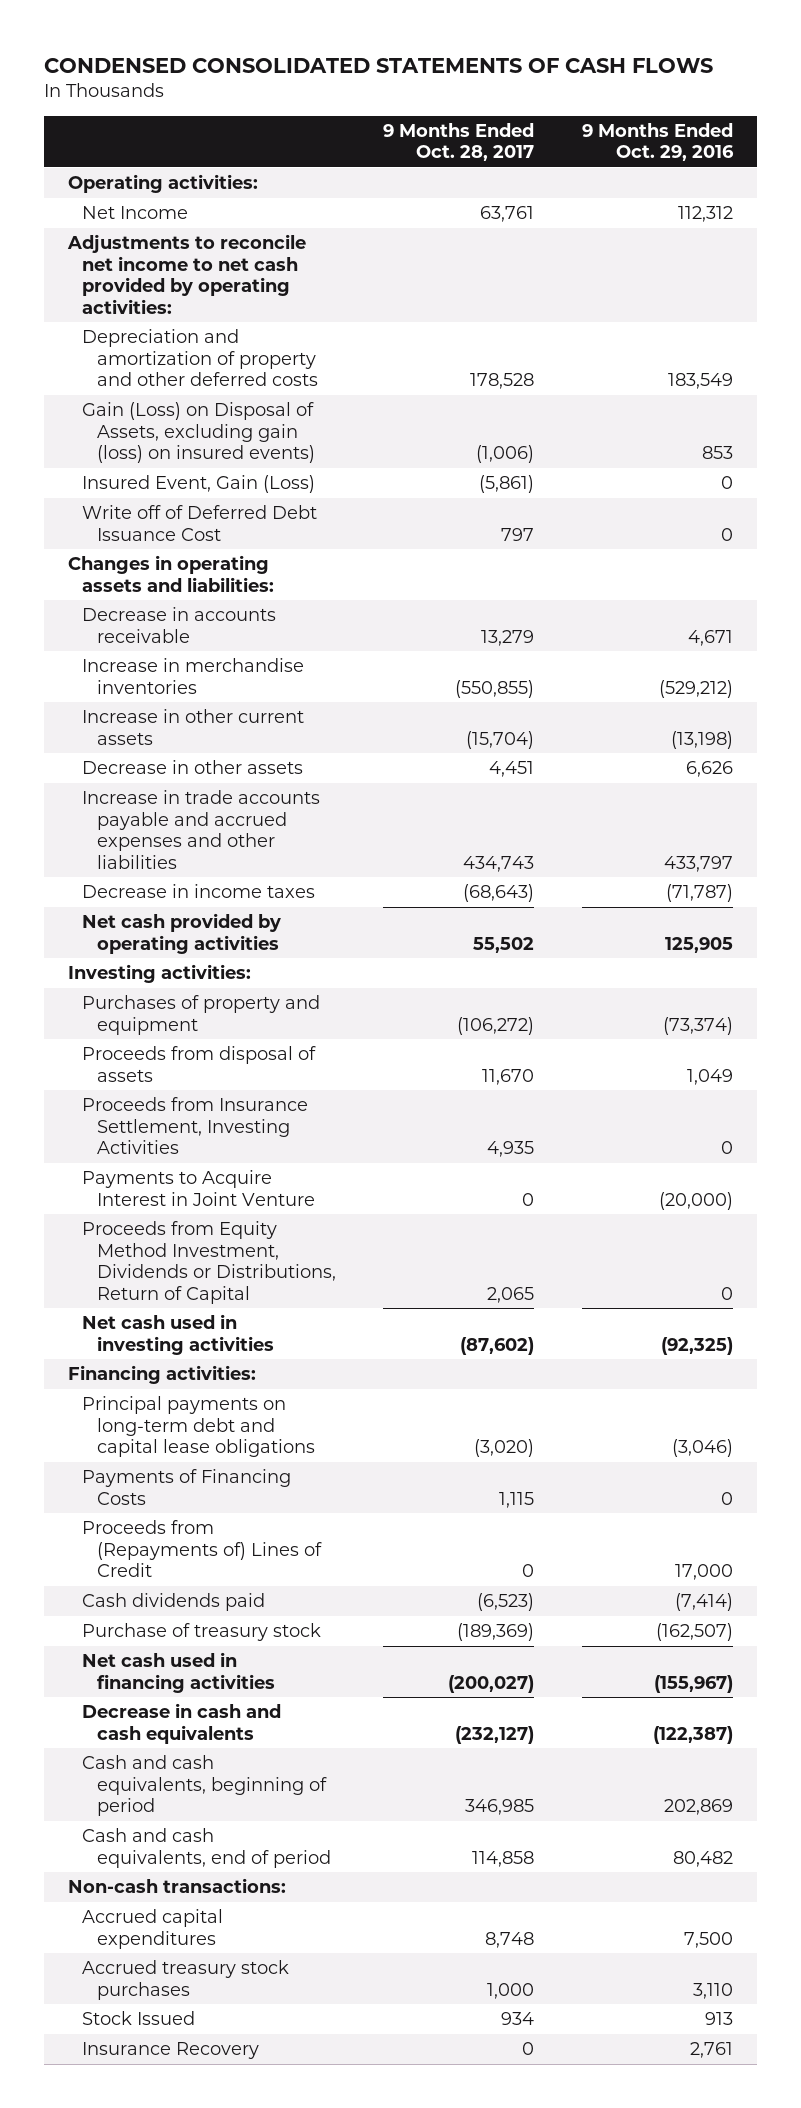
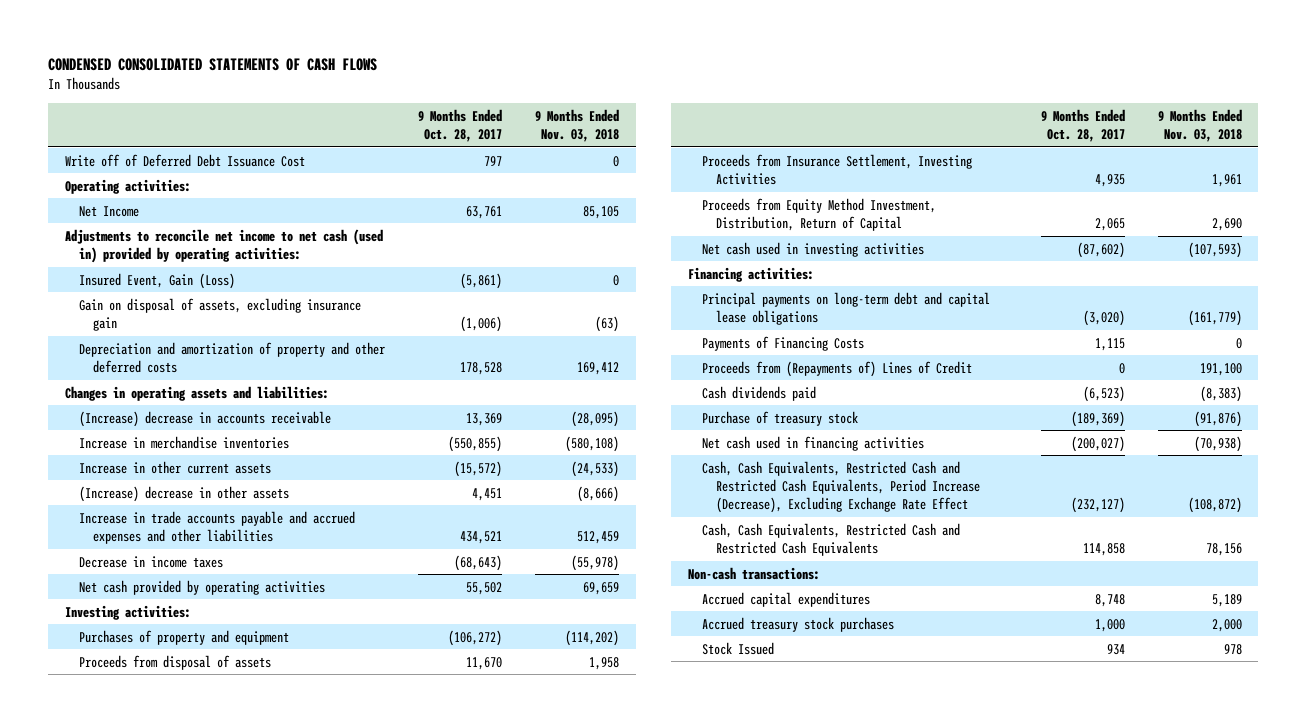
[581,122,734,162] 9 Months Ended Oct. 29, 2016 -> none
none -> [534,108,619,143] 9 Months Ended Nov. 03, 2018
[82,505,318,541] Write off of Deferred Debt Issuance Cost -> [64,153,305,167] Write off of Deferred Debt Issuance Cost
[82,402,315,464] Gain (Loss) on Disposal of Assets, excluding gain (loss) on insured events) -> none
[67,234,307,314] Adjustments to reconcile net income to net cash provided by operating activities: -> [64,228,383,263] Adjustments to reconcile net income to net cash (used in) provided by operating activities:
none -> [78,297,361,331] Gain on disposal of assets, excluding insurance gain
[82,329,318,387] Depreciation and amortization of property and other deferred costs -> [78,341,385,373] Depreciation and amortization of property and other deferred costs
[82,607,277,643] Decrease in accounts receivable -> [78,410,331,427] (Increase) decrease in accounts receivable
[481,629,535,646] 13,279 -> [465,412,502,426] 13,369
[466,730,535,749] (15,704) -> [453,460,502,477] (15,572)
[82,760,304,775] Decrease in other assets -> [78,485,289,502] (Increase) decrease in other assets
[463,855,535,872] 434,743 -> [459,530,502,544] 434,521
[82,1170,315,1206] Payments to Acquire Interest in Joint Venture -> none
[82,1221,336,1304] Proceeds from Equity Method Investment, Dividends or Distributions, Return of Capital -> [701,197,936,231] Proceeds from Equity Method Investment, Distribution, Return of Capital
[82,1755,327,1817] Cash and cash equivalents, beginning of period -> none
[82,1703,282,1744] Decrease in cash and cash equivalents -> [701,460,980,513] Cash, Cash Equivalents, Restricted Cash and Restricted Cash Equivalents, Period Increase (Decrease), Excluding Exchange Rate Effect
[82,1828,331,1868] Cash and cash equivalents, end of period -> [701,522,960,556] Cash, Cash Equivalents, Restricted Cash and Restricted Cash Equivalents
[82,2042,260,2060] Insurance Recovery -> none

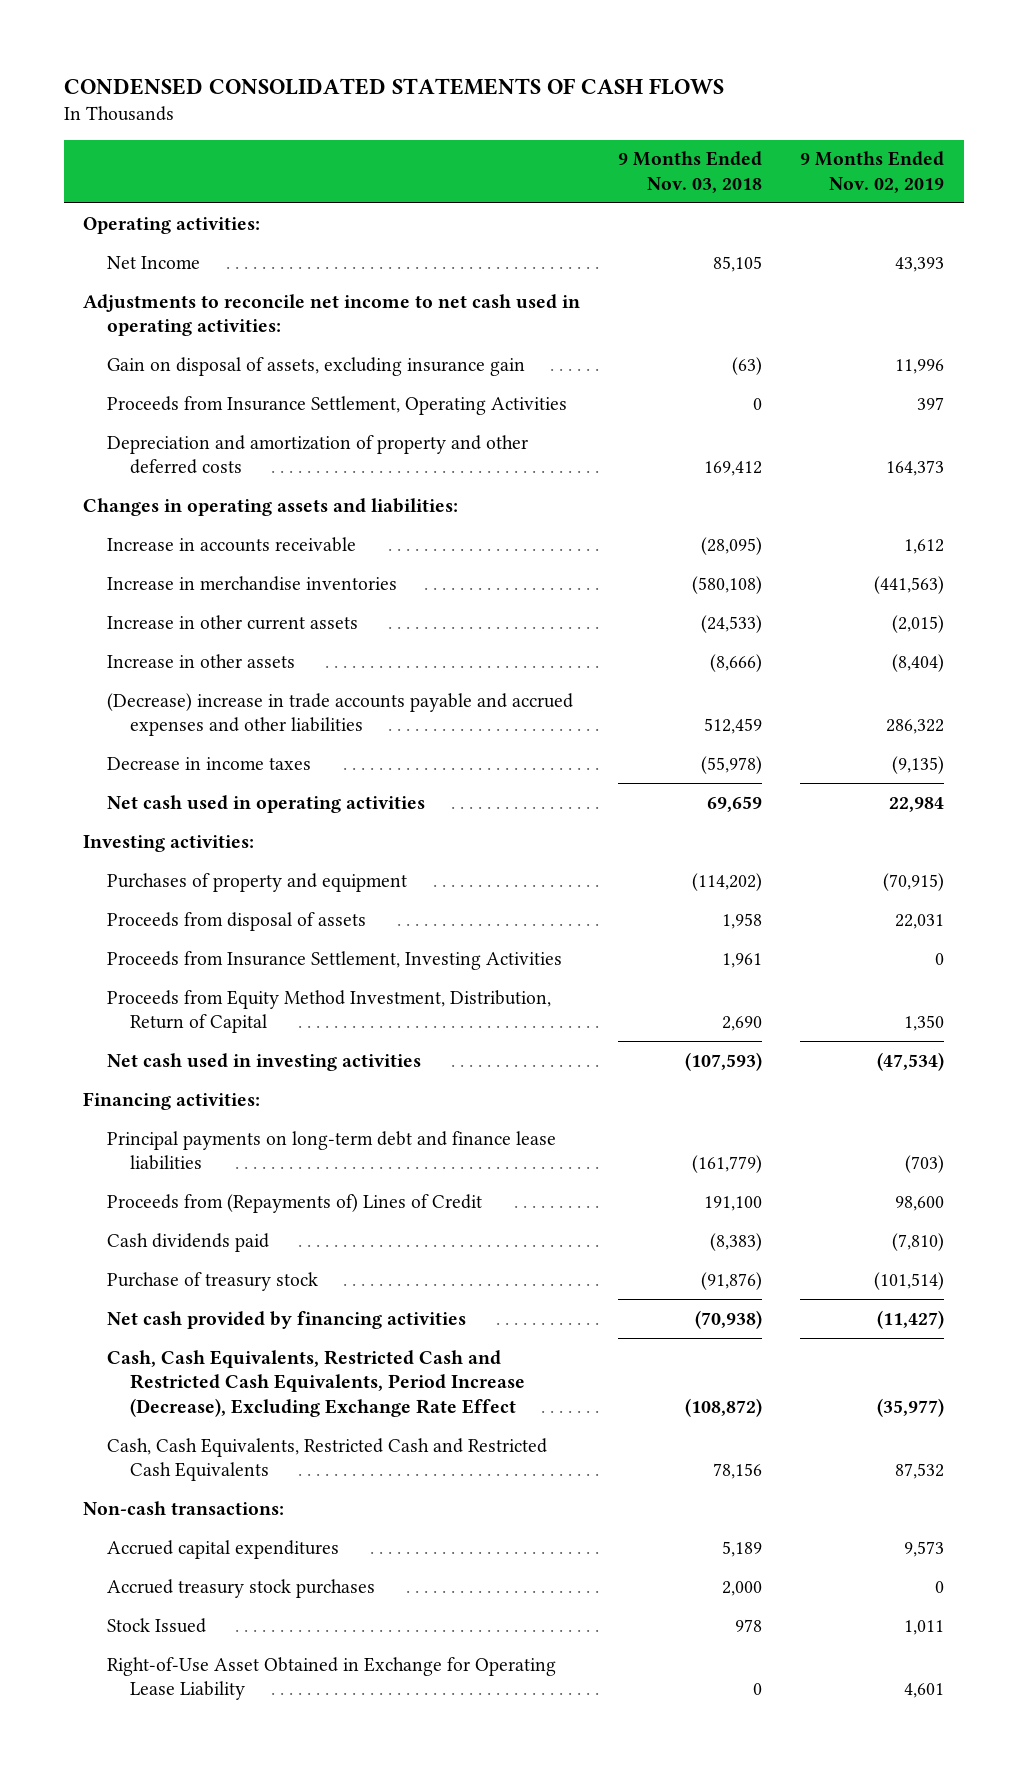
[417,108,502,143] 9 Months Ended Oct. 28, 2017 -> none
none -> [800,151,945,193] 9 Months Ended Nov. 02, 2019
[64,153,305,167] Write off of Deferred Debt Issuance Cost -> none
[78,272,235,289] Insured Event, Gain (Loss) -> none
[64,228,383,263] Adjustments to reconcile net income to net cash (used in) provided by operating activities: -> [82,293,580,337] Adjustments to reconcile net income to net cash used in operating activities:
none -> [106,395,567,415] Proceeds from Insurance Settlement, Operating Activities
[78,410,331,427] (Increase) decrease in accounts receivable -> [106,536,356,552] Increase in accounts receivable
[78,485,289,502] (Increase) decrease in other assets -> [106,653,295,668] Increase in other assets
[78,510,355,544] Increase in trade accounts payable and accrued expenses and other liabilities -> [106,692,573,737] (Decrease) increase in trade accounts payable and accrued expenses and other liabilities
[78,579,325,595] Net cash provided by operating activities -> [106,794,425,813] Net cash used in operating activities
[701,335,864,351] Payments of Financing Costs -> none
[701,291,990,325] Principal payments on long-term debt and capital lease obligations -> [106,1130,556,1171] Principal payments on long-term debt and finance lease liabilities
[701,435,924,451] Net cash used in financing activities -> [106,1310,466,1329] Net cash provided by financing activities
none -> [106,1656,556,1701] Right-of-Use Asset Obtained in Exchange for Operating Lease Liability

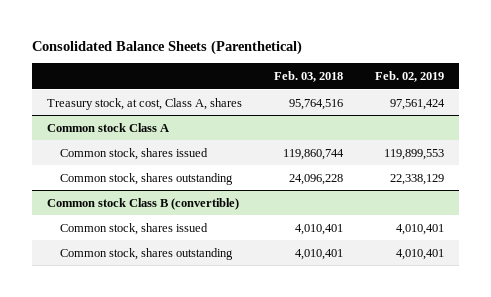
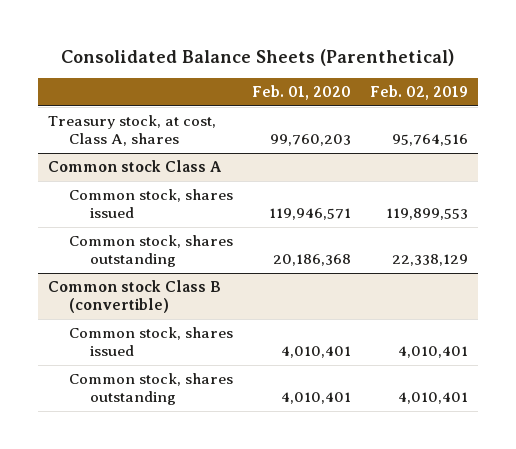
[274,71,344,83] Feb. 03, 2018 -> none
none -> [252,85,352,101] Feb. 01, 2020
[389,98,445,110] 97,561,424 -> [392,134,469,147] 95,764,516

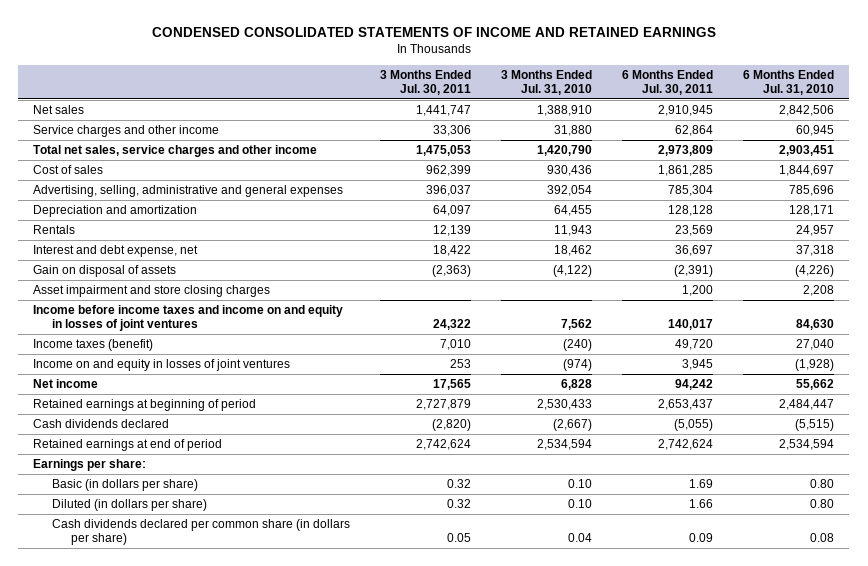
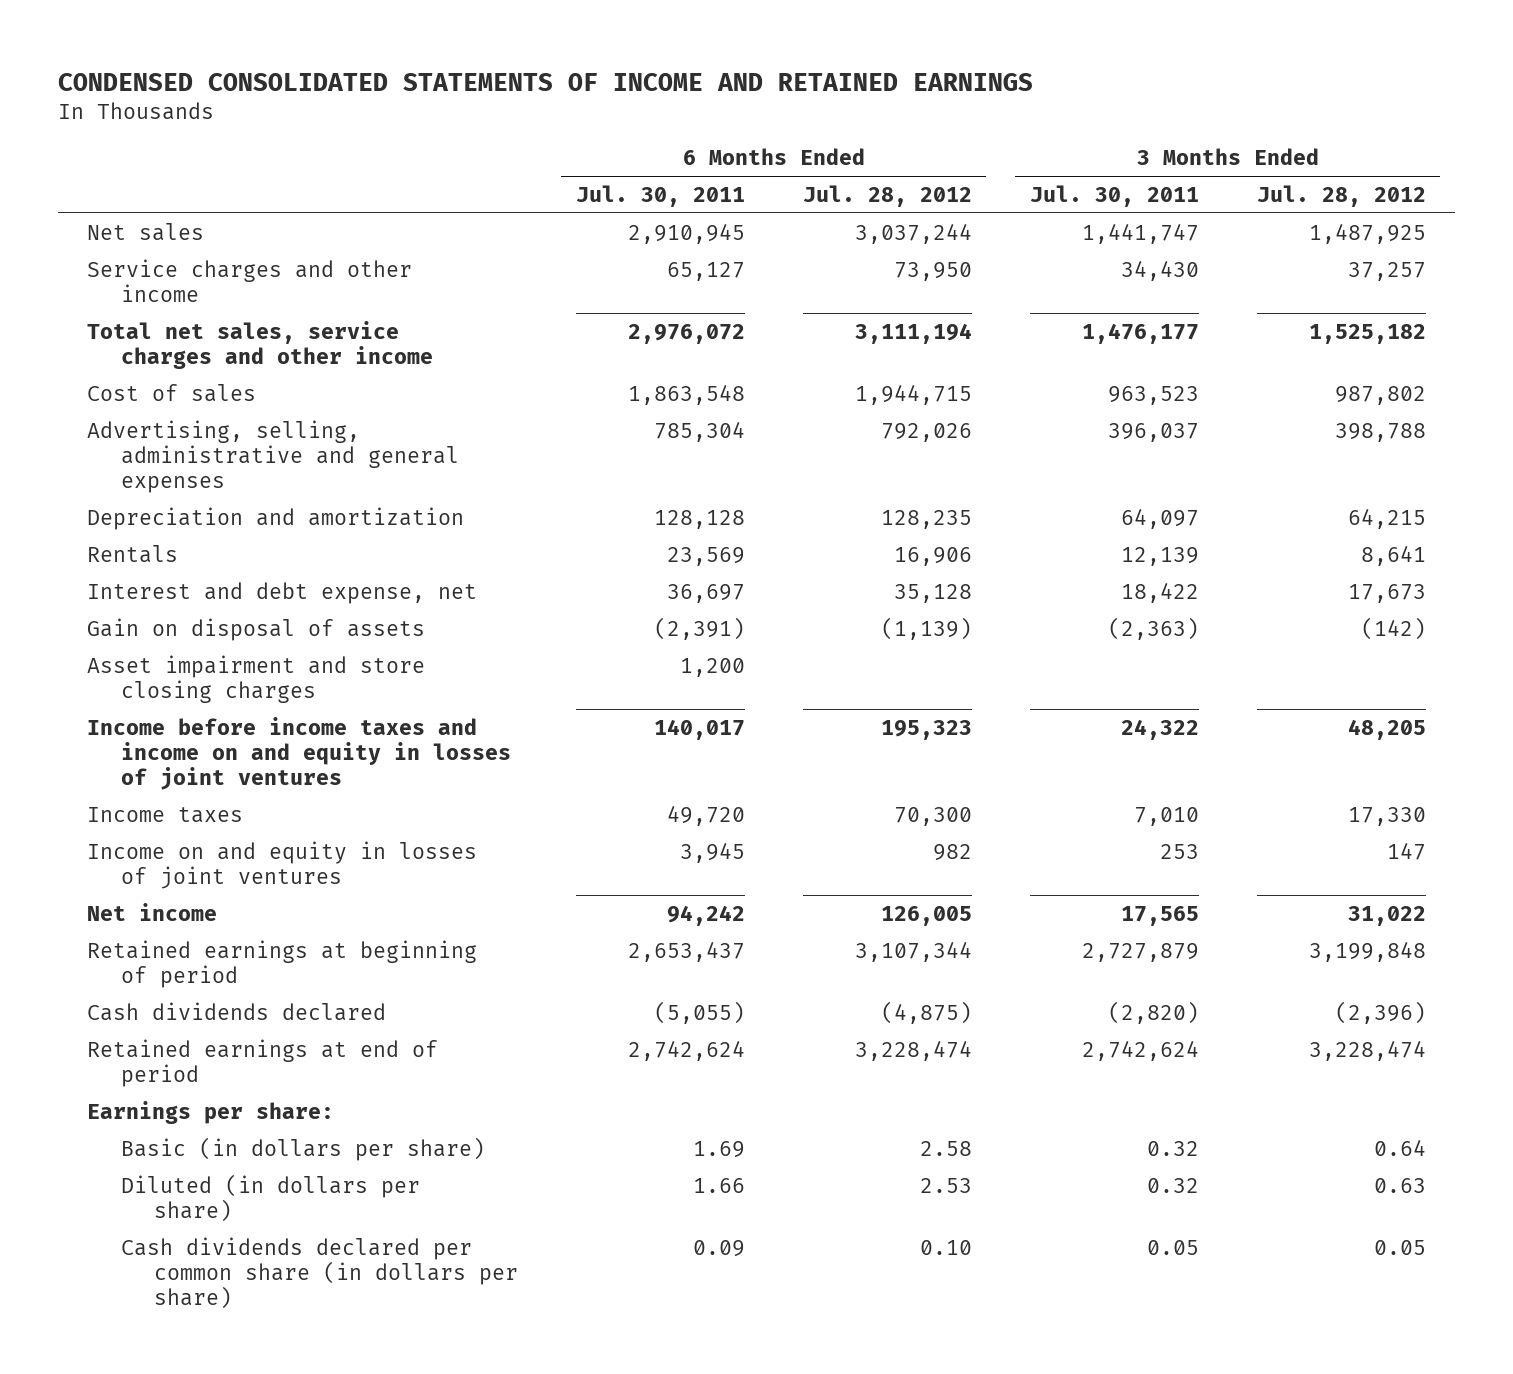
[501,69,593,95] 3 Months Ended Jul. 31, 2010 -> none
[743,69,835,95] 6 Months Ended Jul. 31, 2010 -> none
none -> [802,184,972,207] Jul. 28, 2012
none -> [1256,184,1426,207] Jul. 28, 2012
[433,124,472,136] 33,306 -> [1120,259,1199,281] 34,430
[675,124,714,136] 62,864 -> [666,261,745,281] 65,127
[416,144,472,156] 1,475,053 -> [1081,322,1199,344] 1,476,177
[658,144,714,156] 2,973,809 -> [627,323,745,344] 2,976,072
[426,164,472,176] 962,399 -> [1107,385,1199,405] 963,523
[658,164,714,176] 1,861,285 -> [627,383,745,405] 1,863,548
[33,338,154,351] Income taxes (benefit) -> [87,806,244,823] Income taxes

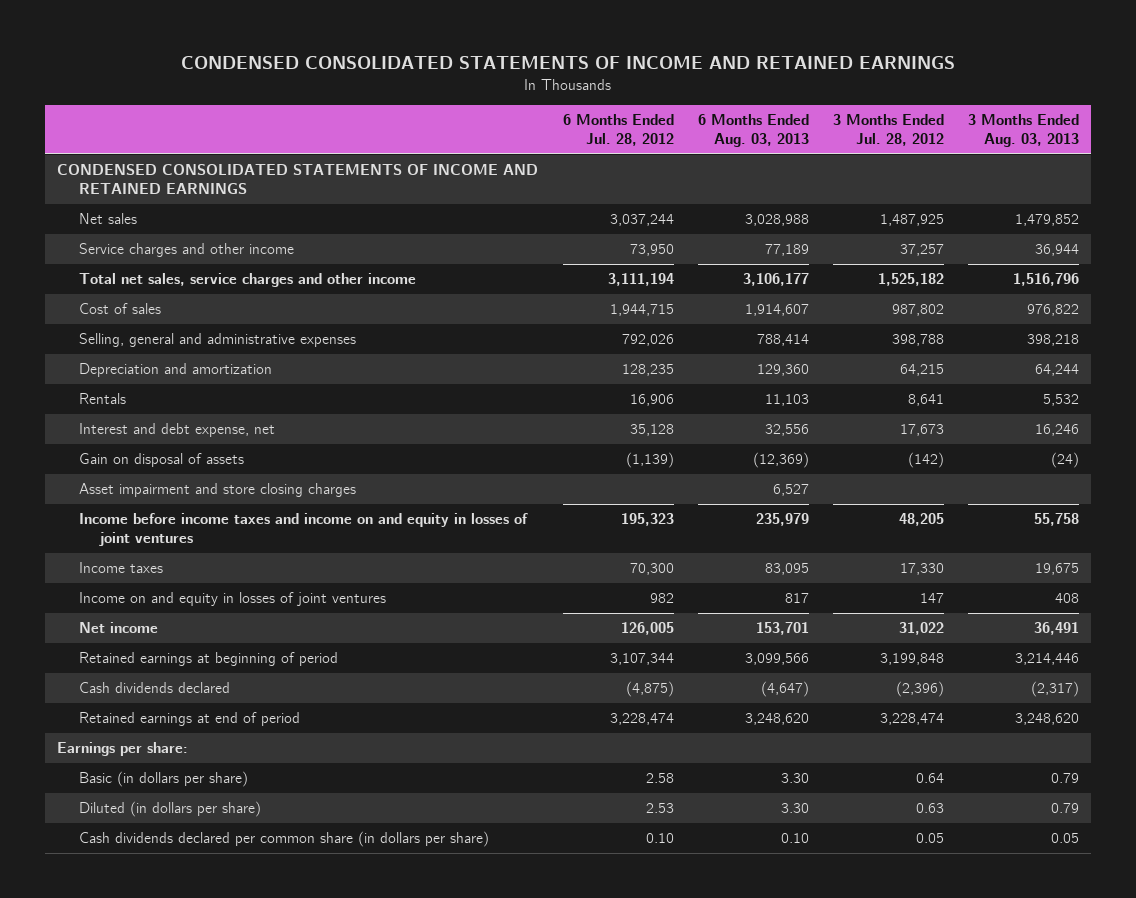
[575,184,745,207] Jul. 30, 2011 -> none
[1029,184,1199,207] Jul. 30, 2011 -> none
none -> [697,113,809,148] 6 Months Ended Aug. 03, 2013
none -> [967,113,1079,148] 3 Months Ended Aug. 03, 2013
none -> [57,164,539,195] CONDENSED CONSOLIDATED STATEMENTS OF INCOME AND RETAINED EARNINGS
[87,419,459,494] Advertising, selling, administrative and general expenses -> [78,333,356,348] Selling, general and administrative expenses

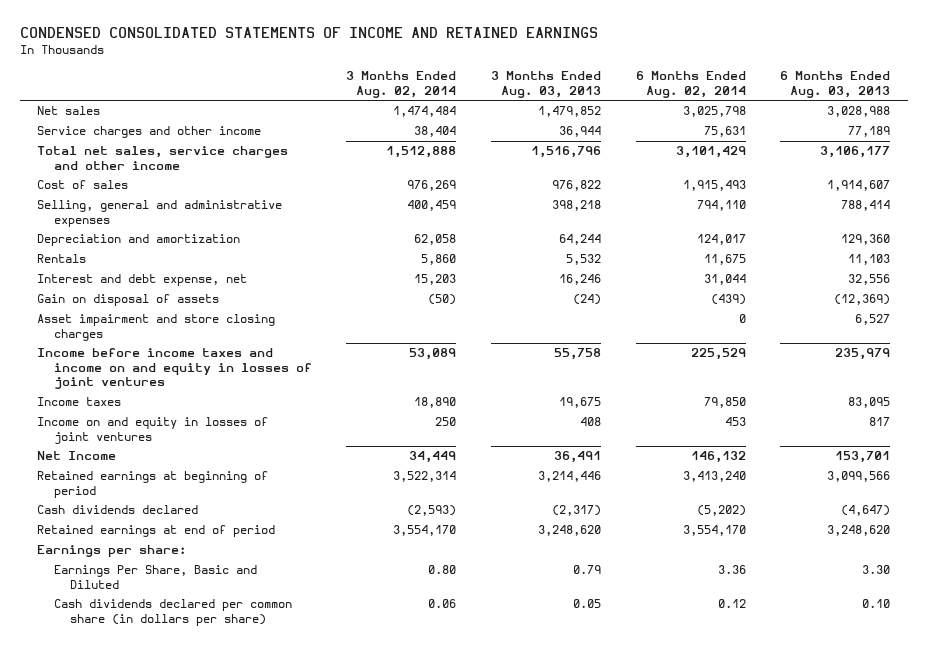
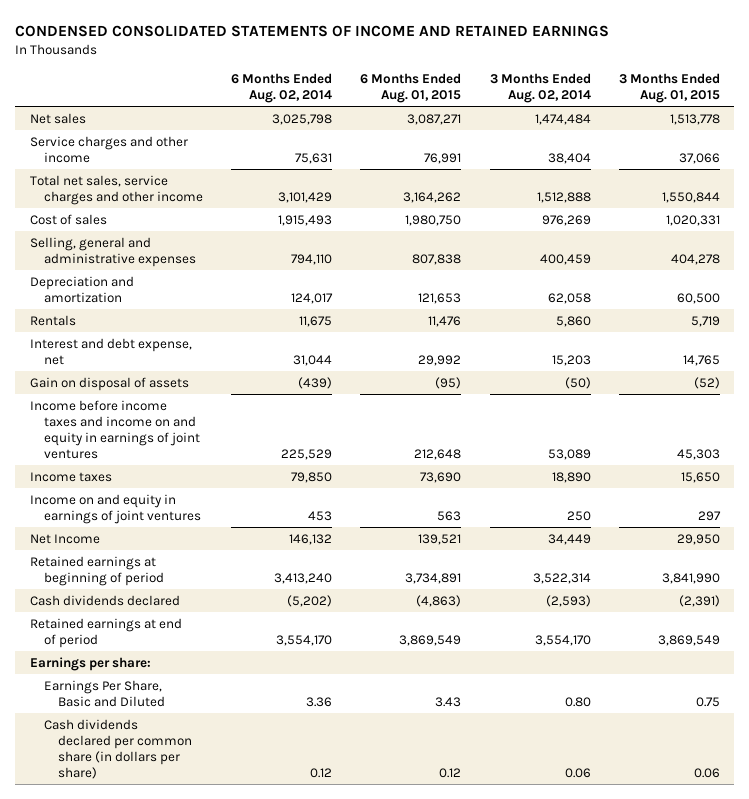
[491,71,602,98] 3 Months Ended Aug. 03, 2013 -> none
[780,71,891,98] 6 Months Ended Aug. 03, 2013 -> none
none -> [360,72,462,103] 6 Months Ended Aug. 01, 2015
none -> [618,72,720,103] 3 Months Ended Aug. 01, 2015
[37,314,276,341] Asset impairment and store closing charges -> none
[37,348,312,390] Income before income taxes and income on and equity in losses of joint ventures -> [29,399,200,459] Income before income taxes and income on and equity in earnings of joint ventures
[37,417,269,444] Income on and equity in losses of joint ventures -> [29,493,201,524] Income on and equity in earnings of joint ventures

